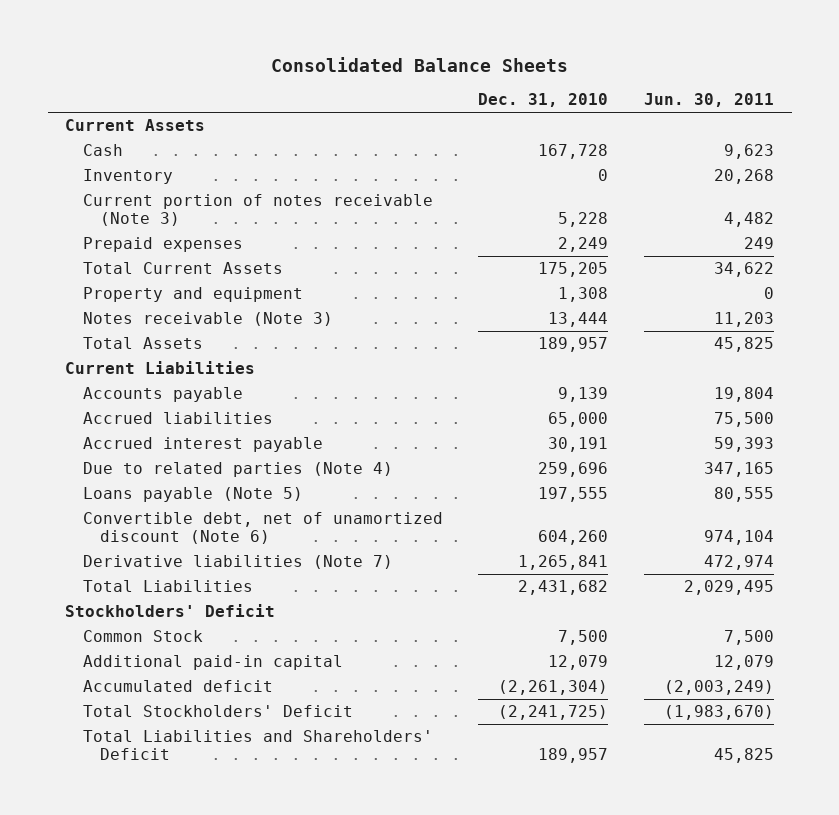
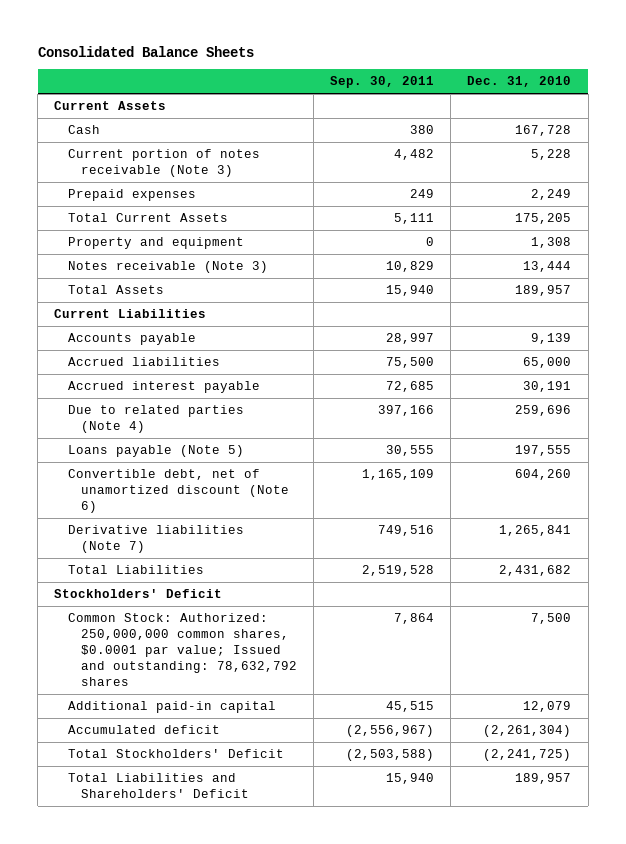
[643,93,774,108] Jun. 30, 2011 -> none
none -> [330,76,435,89] Sep. 30, 2011
[82,169,173,185] Inventory -> none
[82,630,203,643] Common Stock -> [67,612,297,686] Common Stock: Authorized: 250,000,000 common shares, $0.0001 par value; Issued and outstanding: 78,632,792 shares

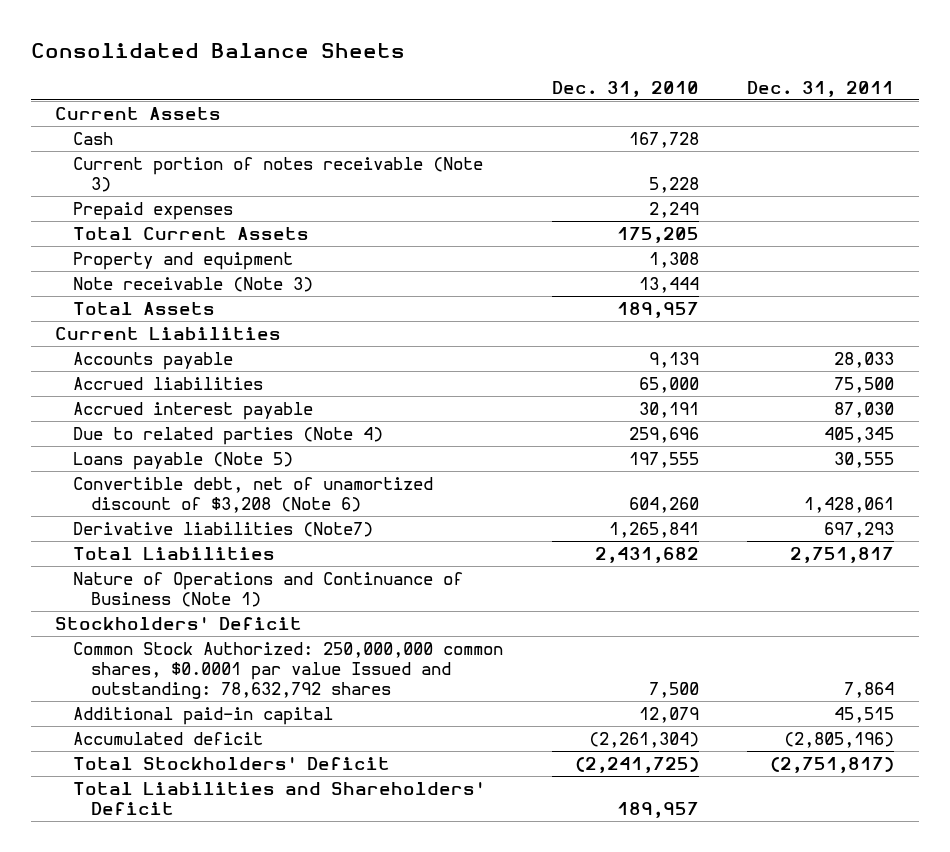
[330,76,435,89] Sep. 30, 2011 -> none
none -> [747,80,895,97] Dec. 31, 2011
[67,260,268,273] Notes receivable (Note 3) -> [73,277,314,293] Note receivable (Note 3)
[67,468,289,513] Convertible debt, net of unamortized discount (Note 6) -> [73,477,434,513] Convertible debt, net of unamortized discount of $3,208 (Note 6)
[67,524,244,553] Derivative liabilities (Note 7) -> [73,522,374,538] Derivative liabilities (Note7)
none -> [73,572,464,607] Nature of Operations and Continuance of Business (Note 1)
[67,612,297,686] Common Stock: Authorized: 250,000,000 common shares, $0.0001 par value; Issued and outstanding: 78,632,792 shares -> [73,642,504,699] Common Stock Authorized: 250,000,000 common shares, $0.0001 par value Issued and outstanding: 78,632,792 shares

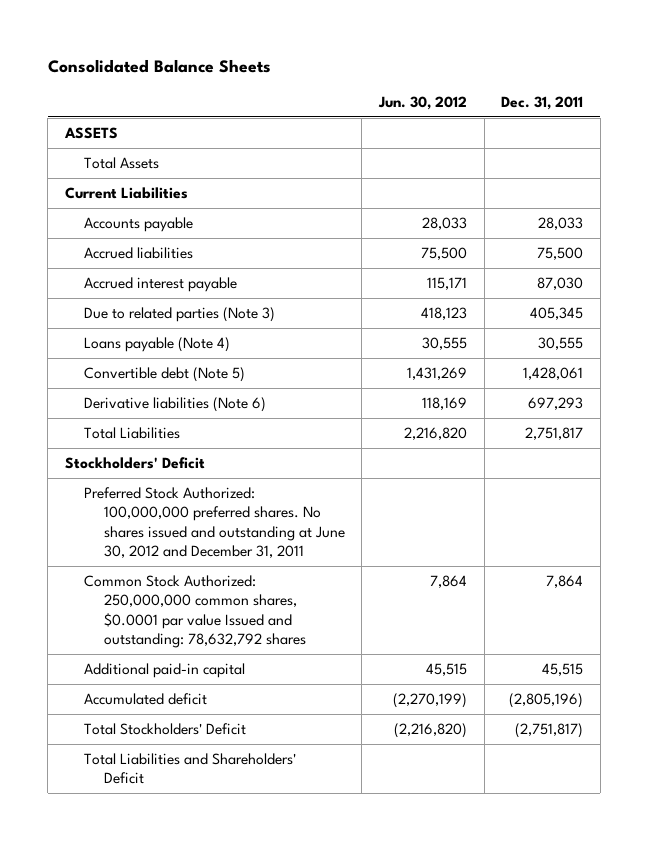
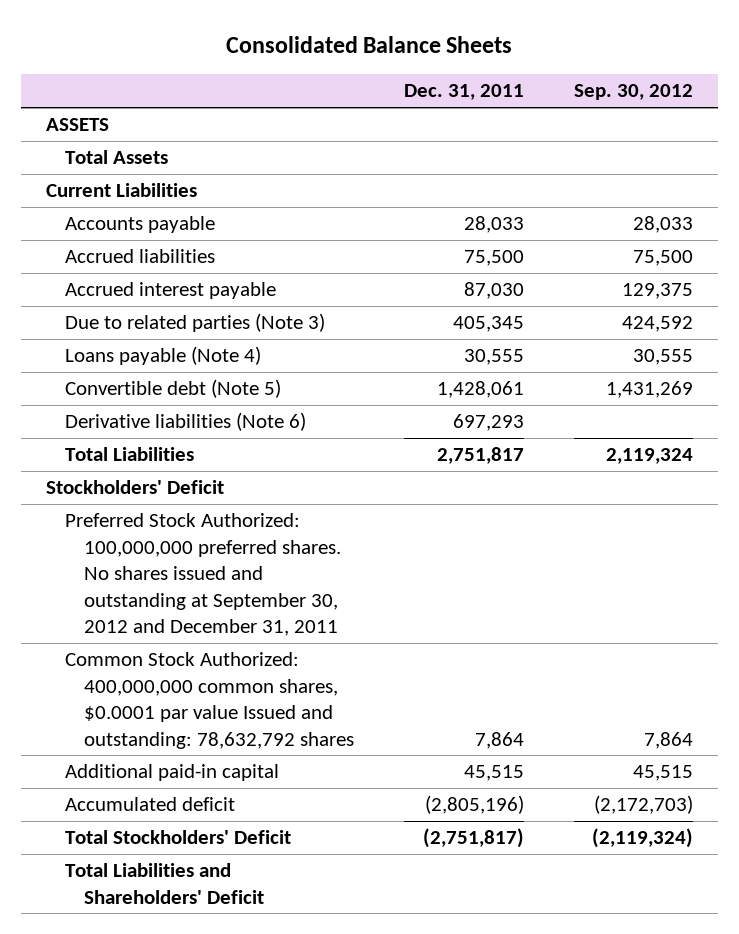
[378,95,468,110] Jun. 30, 2012 -> none
none -> [573,84,693,101] Sep. 30, 2012
[84,487,345,558] Preferred Stock Authorized: 100,000,000 preferred shares. No shares issued and outstanding at June 30, 2012 and December 31, 2011 -> [65,513,342,637] Preferred Stock Authorized: 100,000,000 preferred shares. No shares issued and outstanding at September 30, 2012 and December 31, 2011
[84,575,306,648] Common Stock Authorized: 250,000,000 common shares, $0.0001 par value Issued and outstanding: 78,632,792 shares -> [65,652,355,749] Common Stock Authorized: 400,000,000 common shares, $0.0001 par value Issued and outstanding: 78,632,792 shares

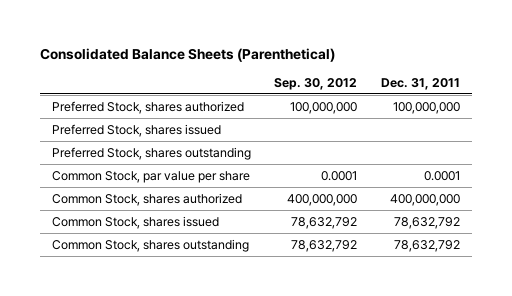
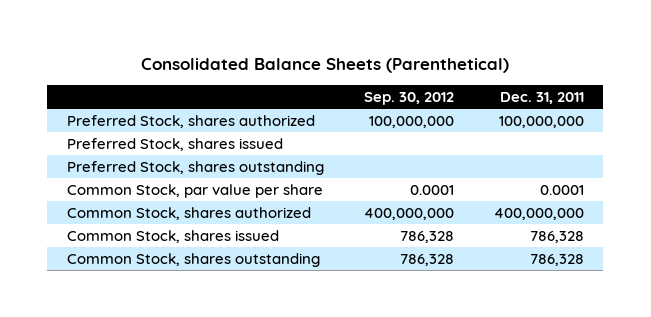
[291,216,358,229] 78,632,792 -> [399,230,454,243] 786,328
[394,216,461,229] 78,632,792 -> [529,230,584,243] 786,328
[291,239,358,252] 78,632,792 -> [399,253,454,266] 786,328
[394,239,461,252] 78,632,792 -> [529,253,584,266] 786,328

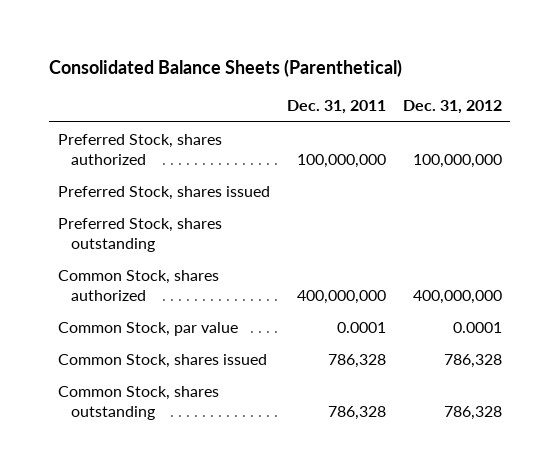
[363,91,454,105] Sep. 30, 2012 -> none
none -> [402,100,502,115] Dec. 31, 2012
[67,183,324,198] Common Stock, par value per share -> none
none -> [57,321,238,336] Common Stock, par value

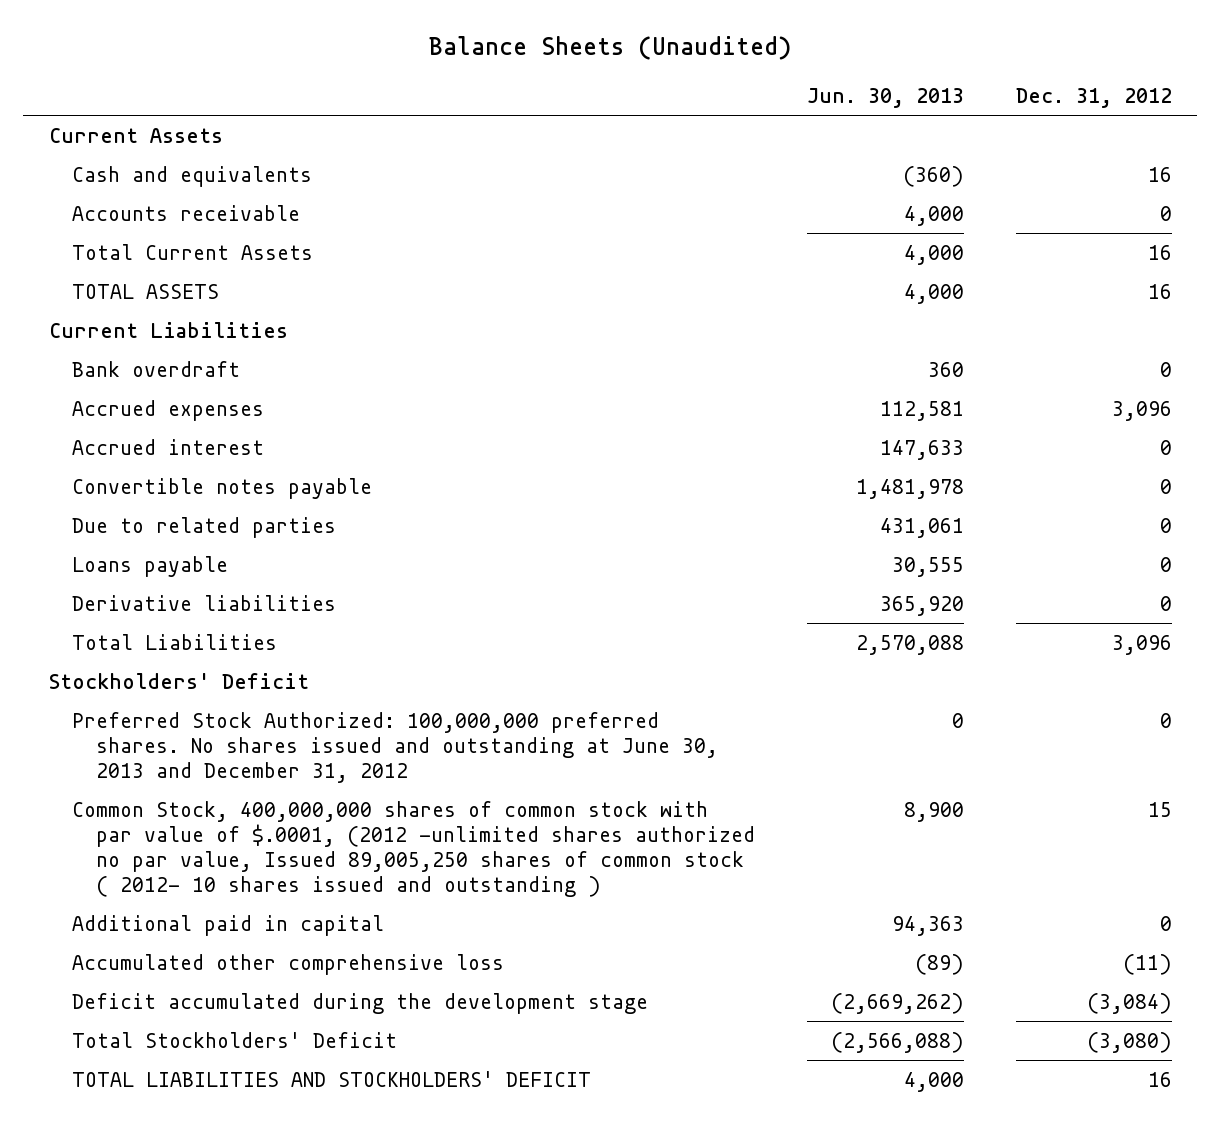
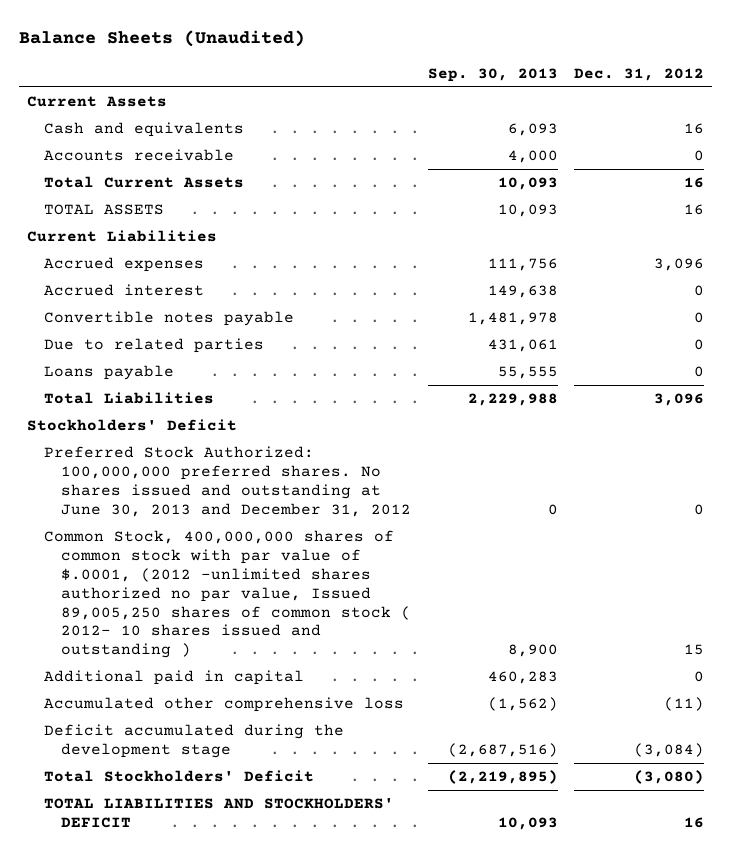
[806,88,964,109] Jun. 30, 2013 -> none
none -> [427,67,558,82] Sep. 30, 2013
[72,360,241,377] Bank overdraft -> none
[72,594,337,611] Derivative liabilities -> none

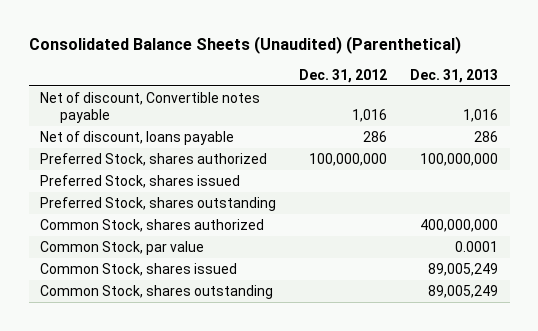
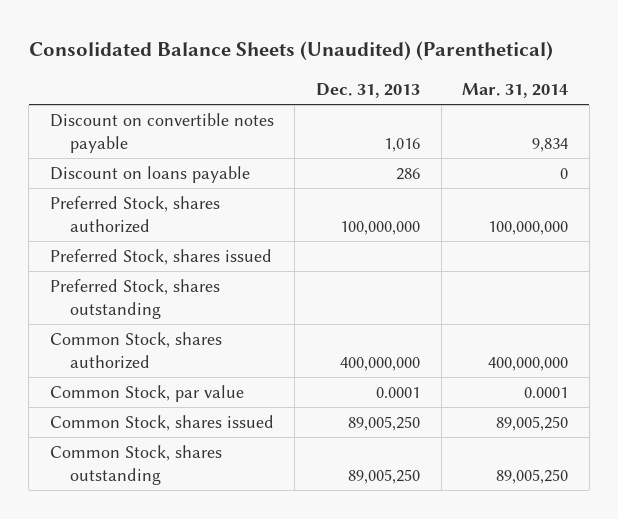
[299,68,388,83] Dec. 31, 2012 -> none
none -> [462,83,569,99] Mar. 31, 2014
[40,91,261,124] Net of discount, Convertible notes payable -> [49,112,274,153] Discount on convertible notes payable
[40,130,235,145] Net of discount, loans payable -> [49,165,250,183] Discount on loans payable
[428,262,499,276] 89,005,249 -> [348,415,421,431] 89,005,250
[428,284,499,298] 89,005,249 -> [348,468,421,484] 89,005,250

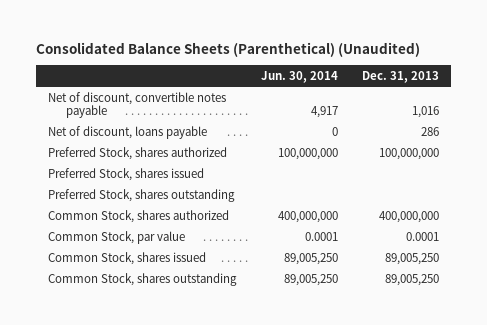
[28,41,553,62] Consolidated Balance Sheets (Unaudited) (Parenthetical) -> [35,41,420,57] Consolidated Balance Sheets (Parenthetical) (Unaudited)
[462,83,569,99] Mar. 31, 2014 -> none
none -> [260,70,338,83] Jun. 30, 2014
[49,112,274,153] Discount on convertible notes payable -> [48,91,227,119] Net of discount, convertible notes payable
[49,165,250,183] Discount on loans payable -> [48,125,208,139] Net of discount, loans payable

